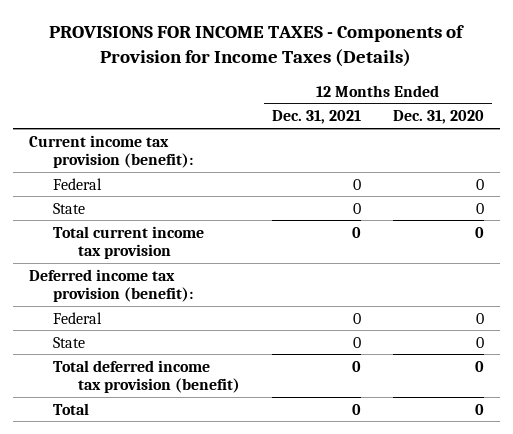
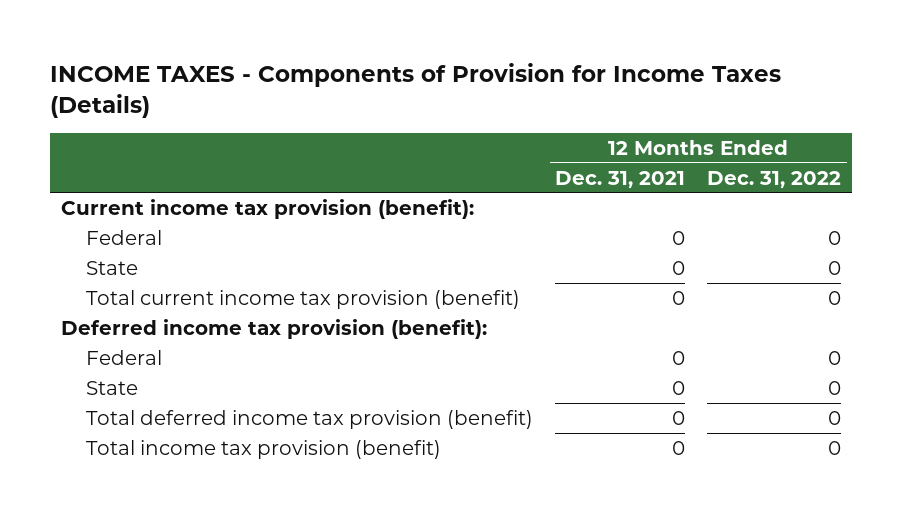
[49,25,465,68] PROVISIONS FOR INCOME TAXES - Components of Provision for Income Taxes (Details) -> [50,62,782,118] INCOME TAXES - Components of Provision for Income Taxes (Details)
[392,110,484,125] Dec. 31, 2020 -> none
none -> [707,170,842,188] Dec. 31, 2022
[53,225,205,260] Total current income tax provision -> [86,289,521,309] Total current income tax provision (benefit)
[53,402,90,415] Total -> [86,439,442,459] Total income tax provision (benefit)

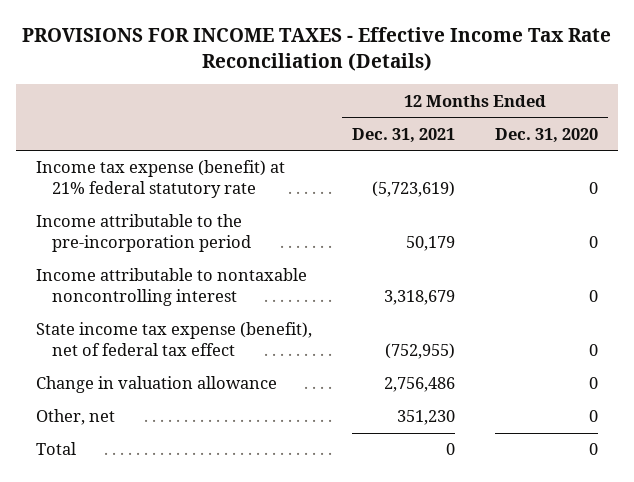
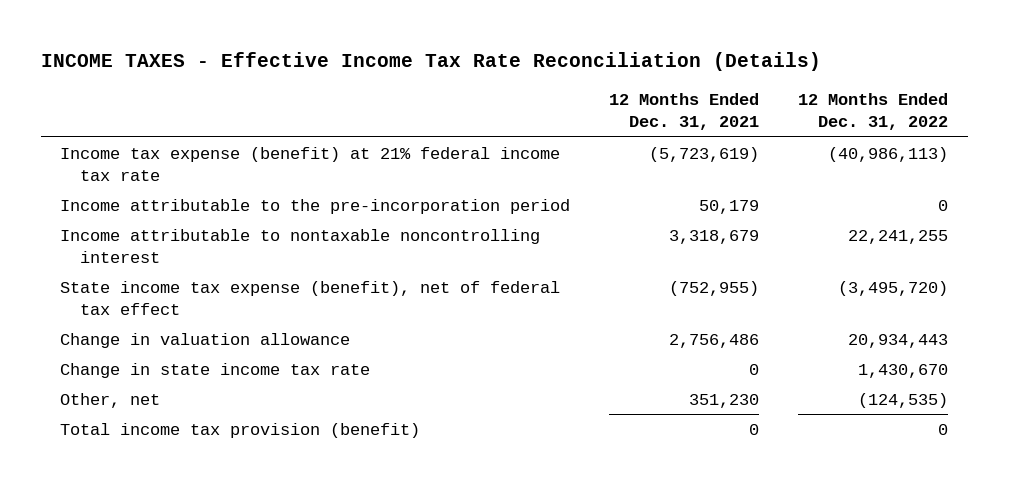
[21,26,611,71] PROVISIONS FOR INCOME TAXES - Effective Income Tax Rate Reconciliation (Details) -> [40,52,821,72] INCOME TAXES - Effective Income Tax Rate Reconciliation (Details)
[494,127,598,143] Dec. 31, 2020 -> none
none -> [798,93,949,131] 12 Months Ended Dec. 31, 2022
[35,160,285,199] Income tax expense (benefit) at 21% federal statutory rate -> [60,146,561,181] Income tax expense (benefit) at 21% federal income tax rate
none -> [60,362,371,378] Change in state income tax rate
[35,442,76,456] Total -> [60,422,421,438] Total income tax provision (benefit)

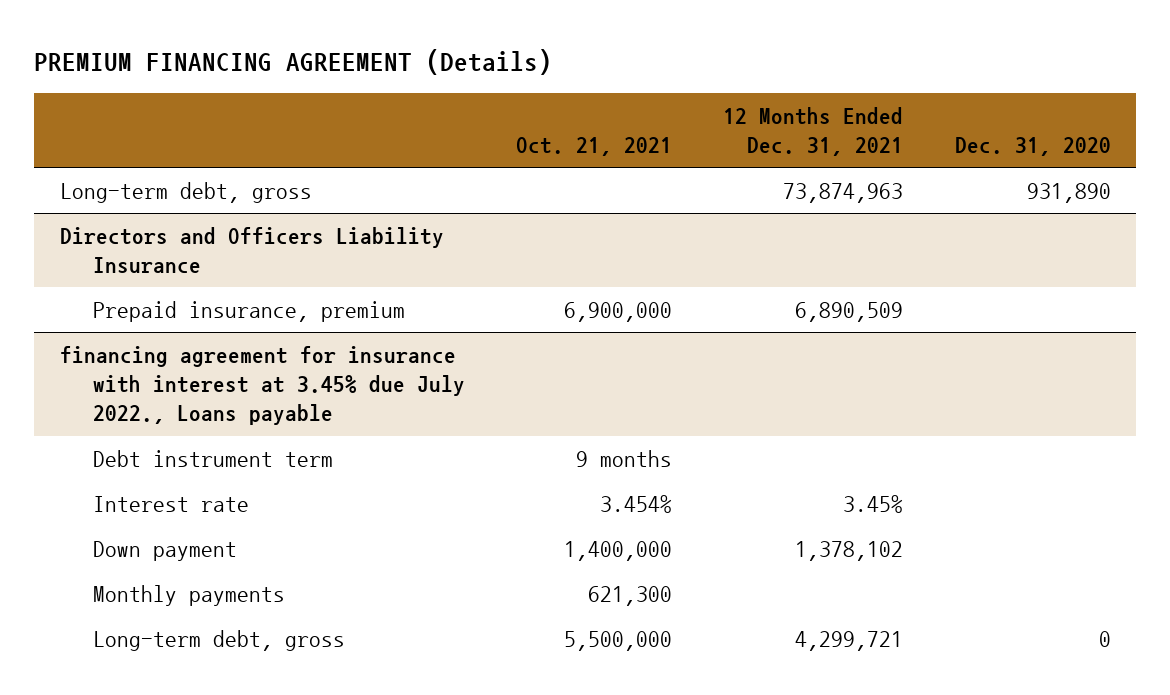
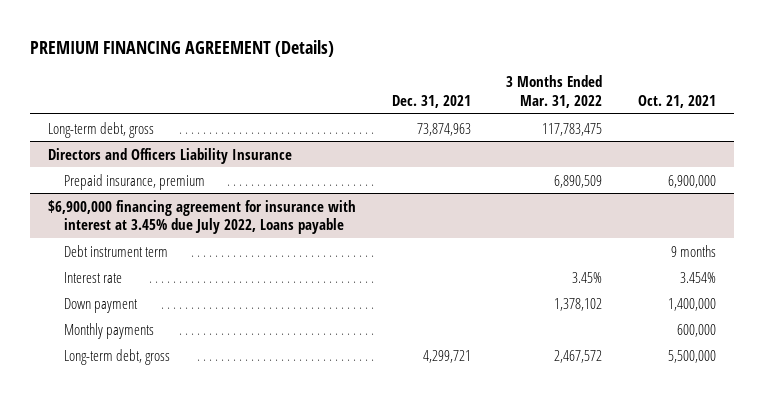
[723,106,904,156] 12 Months Ended Dec. 31, 2021 -> none
[954,136,1111,156] Dec. 31, 2020 -> none
none -> [391,94,471,108] Dec. 31, 2021
none -> [506,75,603,108] 3 Months Ended Mar. 31, 2022
[59,345,465,426] financing agreement for insurance with interest at 3.45% due July 2022., Loans payable -> [47,199,356,235] $6,900,000 financing agreement for insurance with interest at 3.45% due July 2022, Loans payable
[588,585,673,606] 621,300 -> [677,323,717,337] 600,000

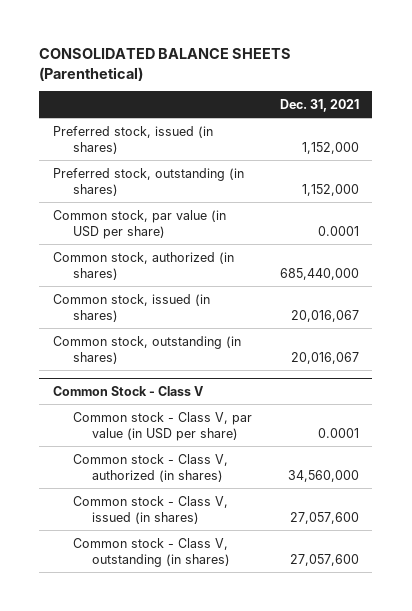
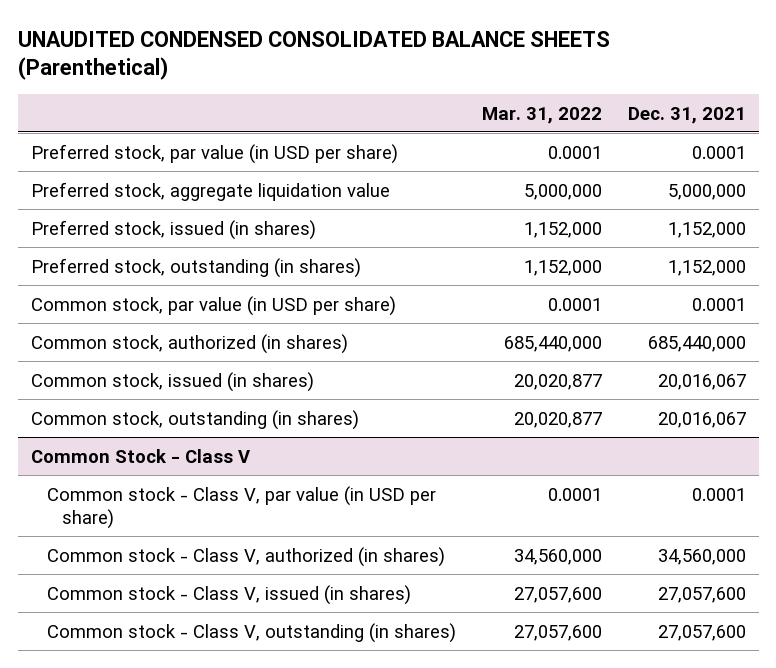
[39,48,292,81] CONSOLIDATED BALANCE SHEETS (Parenthetical) -> [17,30,610,81] UNAUDITED CONDENSED CONSOLIDATED BALANCE SHEETS (Parenthetical)
none -> [481,106,602,124] Mar. 31, 2022
none -> [30,143,398,164] Preferred stock, par value (in USD per share)
none -> [30,181,390,201] Preferred stock, aggregate liquidation value

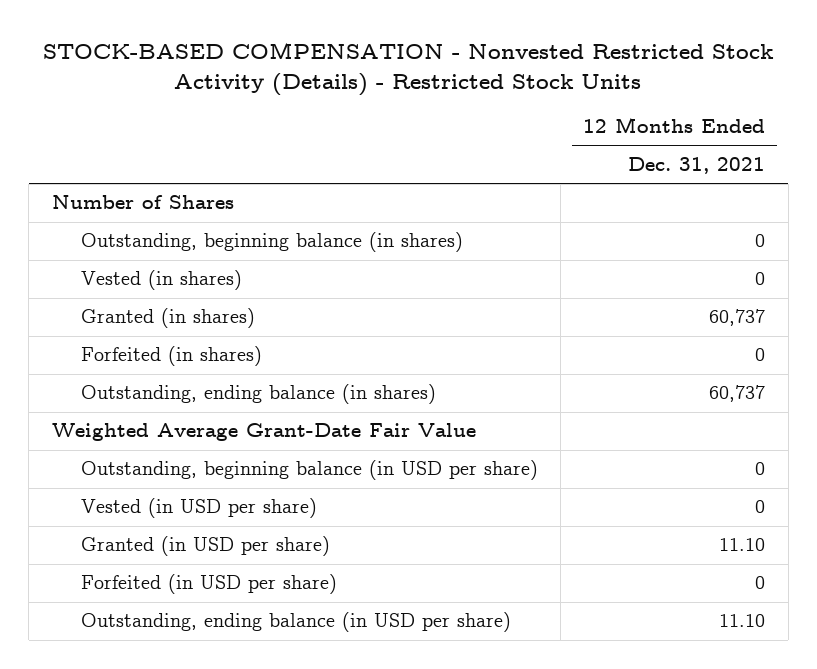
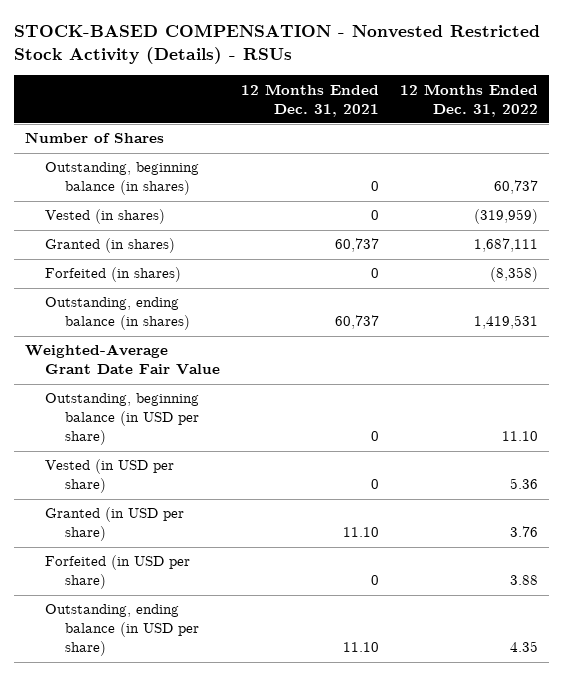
[43,41,775,96] STOCK-BASED COMPENSATION - Nonvested Restricted Stock Activity (Details) - Restricted Stock Units -> [14,24,541,65] STOCK-BASED COMPENSATION - Nonvested Restricted Stock Activity (Details) - RSUs
none -> [400,83,539,117] 12 Months Ended Dec. 31, 2022
[51,423,476,442] Weighted Average Grant-Date Fair Value -> [24,344,220,376] Weighted-Average Grant Date Fair Value

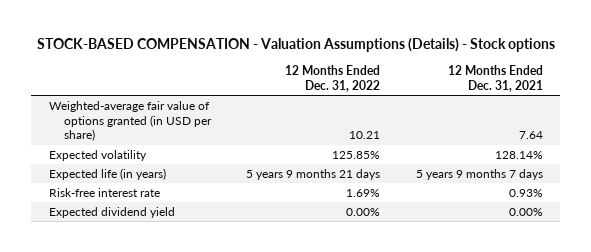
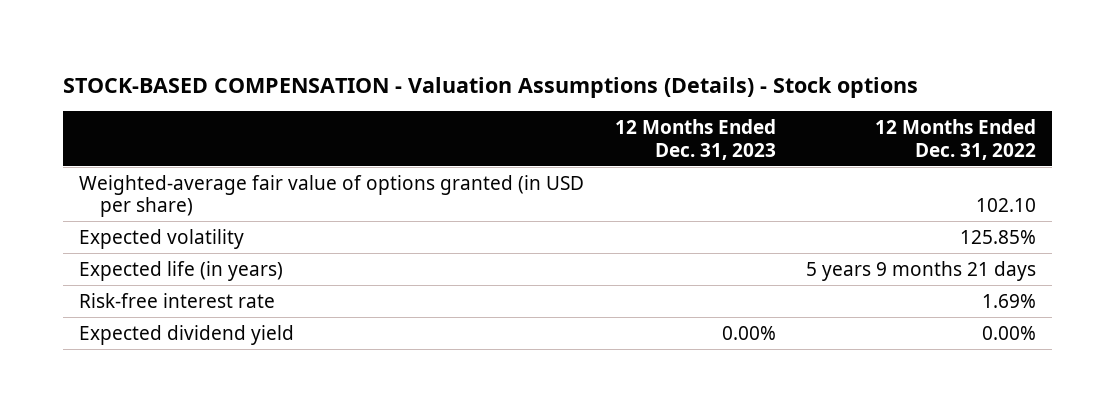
[447,65,543,92] 12 Months Ended Dec. 31, 2021 -> none
none -> [614,119,776,160] 12 Months Ended Dec. 31, 2023
[349,131,381,140] 10.21 -> [976,198,1037,213] 102.10

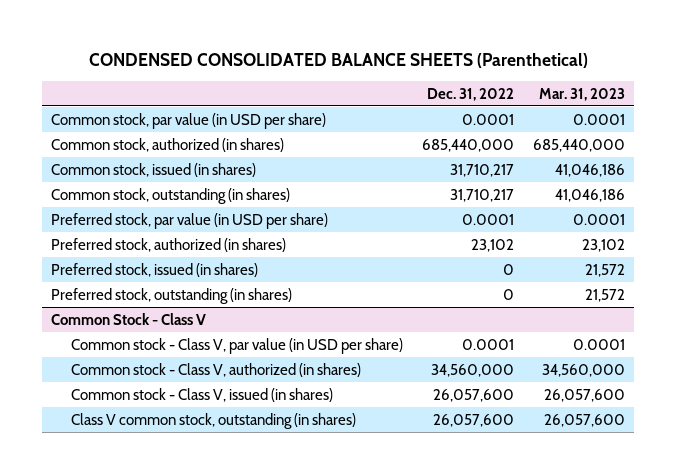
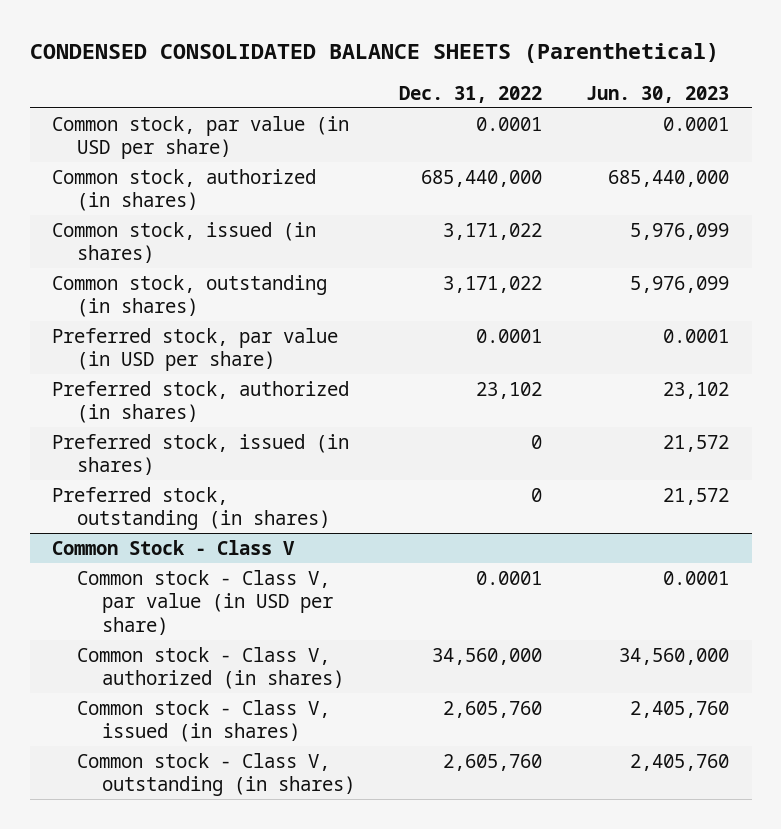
[538,87,625,101] Mar. 31, 2023 -> none
none -> [586,85,730,103] Jun. 30, 2023
[450,163,515,177] 31,710,217 -> [443,222,543,240] 3,171,022
[450,188,515,202] 31,710,217 -> [443,275,543,293] 3,171,022
[433,388,515,402] 26,057,600 -> [443,700,543,718] 2,605,760
[71,412,357,429] Class V common stock, outstanding (in shares) -> [77,752,356,797] Common stock - Class V, outstanding (in shares)
[433,413,515,427] 26,057,600 -> [443,753,543,771] 2,605,760

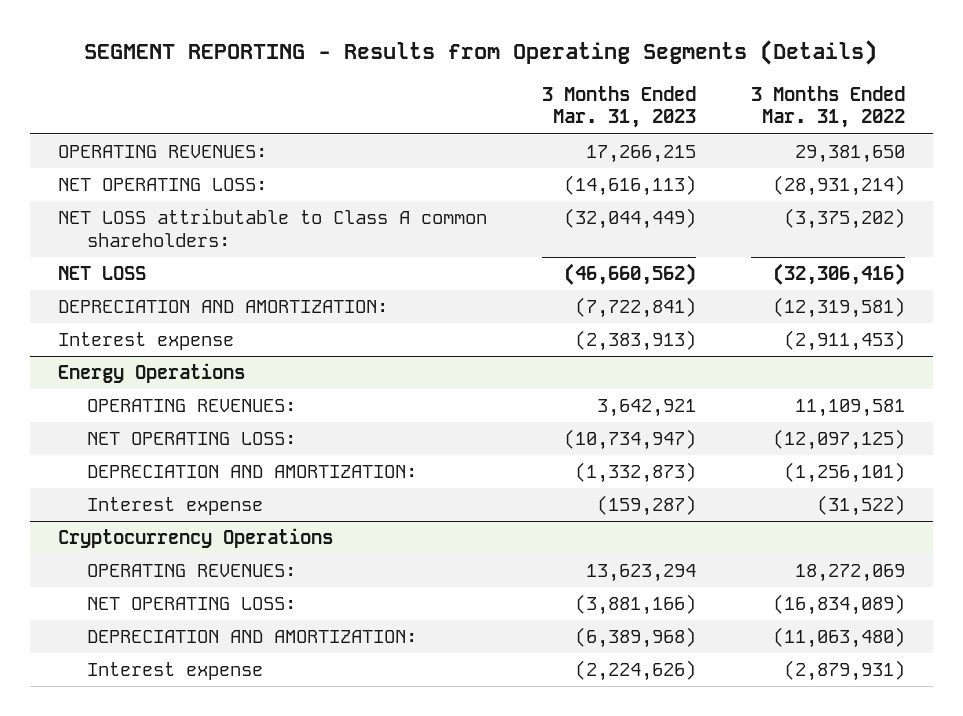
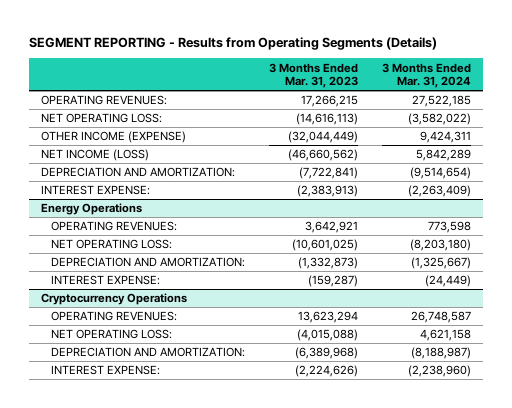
[751,85,906,129] 3 Months Ended Mar. 31, 2022 -> none
none -> [381,62,471,89] 3 Months Ended Mar. 31, 2024
[57,208,487,247] NET LOSS attributable to Class A common shareholders: -> [41,131,187,144] OTHER INCOME (EXPENSE)
[57,266,146,281] NET LOSS -> [41,149,150,162] NET INCOME (LOSS)
[57,332,234,351] Interest expense -> [41,185,151,196] INTEREST EXPENSE:
[563,429,696,451] (10,734,947) -> [292,239,359,252] (10,601,025)
[87,497,264,516] Interest expense -> [51,275,161,286] INTEREST EXPENSE:
[574,594,696,616] (3,881,166) -> [297,329,359,342] (4,015,088)
[87,662,264,681] Interest expense -> [51,365,161,376] INTEREST EXPENSE:

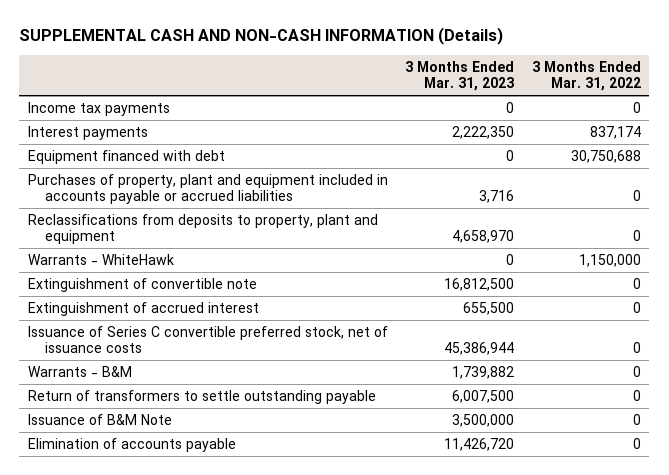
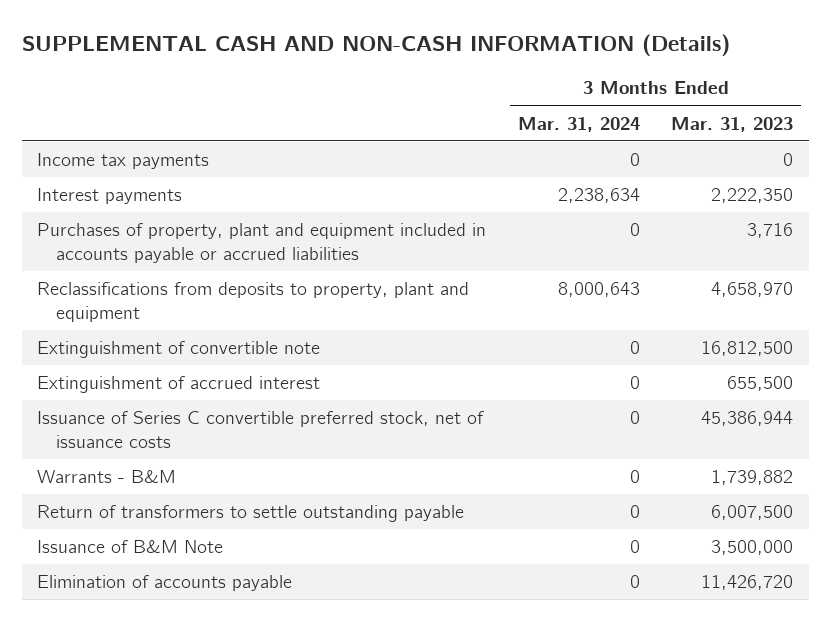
[531,61,641,92] 3 Months Ended Mar. 31, 2022 -> none
none -> [517,116,640,132] Mar. 31, 2024
[28,149,226,164] Equipment financed with debt -> none
[28,253,175,265] Warrants - WhiteHawk -> none

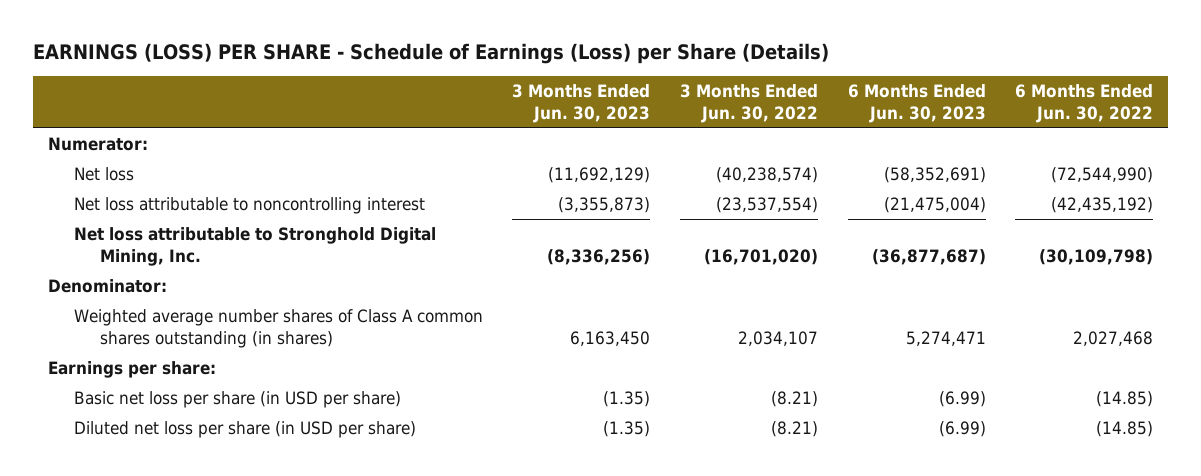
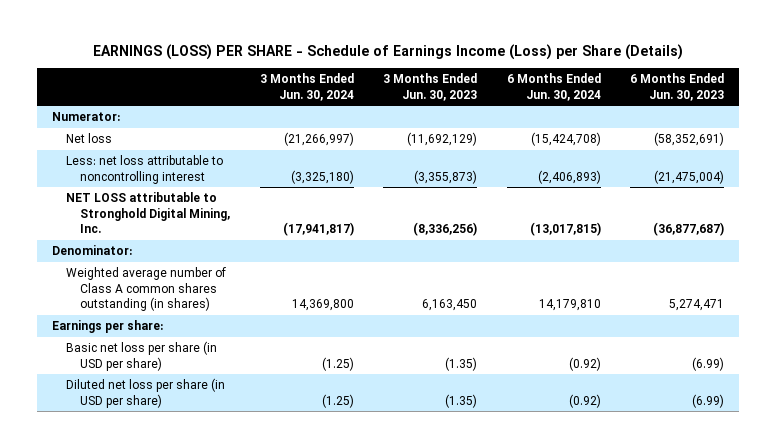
[33,43,830,65] EARNINGS (LOSS) PER SHARE - Schedule of Earnings (Loss) per Share (Details) -> [92,43,683,60] EARNINGS (LOSS) PER SHARE - Schedule of Earnings Income (Loss) per Share (Details)
[679,84,818,123] 3 Months Ended Jun. 30, 2022 -> none
[1015,84,1154,123] 6 Months Ended Jun. 30, 2022 -> none
none -> [259,73,354,101] 3 Months Ended Jun. 30, 2024
none -> [506,73,601,101] 6 Months Ended Jun. 30, 2024
[73,197,425,215] Net loss attributable to noncontrolling interest -> [66,155,224,184] Less: net loss attributable to noncontrolling interest
[73,227,436,266] Net loss attributable to Stronghold Digital Mining, Inc. -> [66,192,231,234] NET LOSS attributable to Stronghold Digital Mining, Inc.
[73,309,483,348] Weighted average number shares of Class A common shares outstanding (in shares) -> [66,267,227,312] Weighted average number of Class A common shares outstanding (in shares)

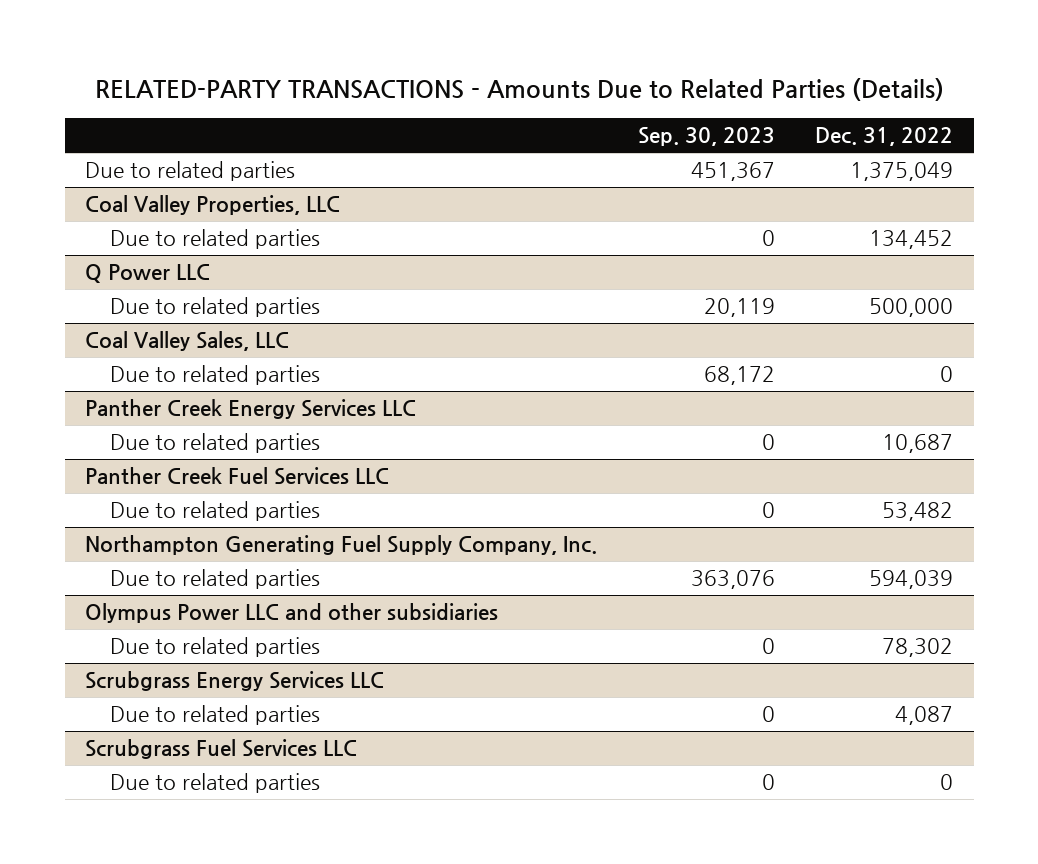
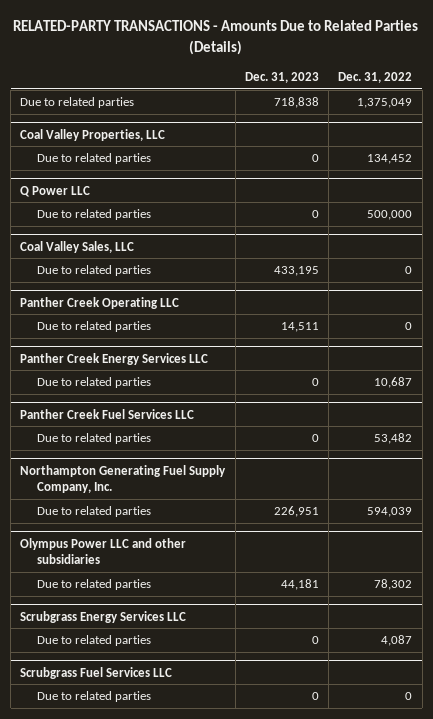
[637,127,775,147] Sep. 30, 2023 -> none
none -> [244,71,319,83] Dec. 31, 2023
none -> [20,296,180,309] Panther Creek Operating LLC
none -> [37,321,152,333] Due to related parties

